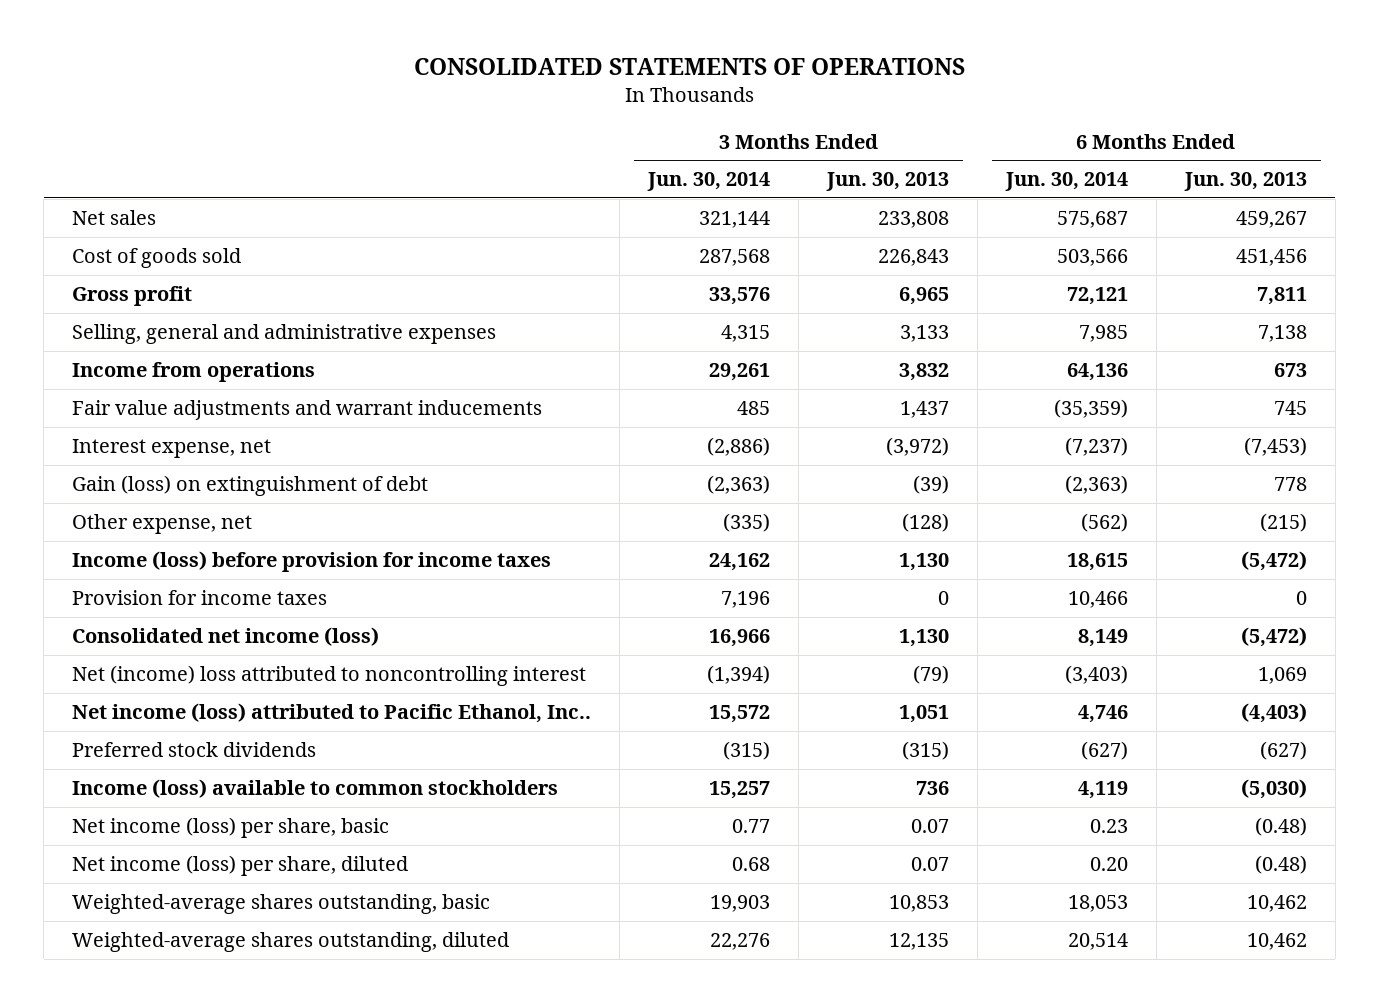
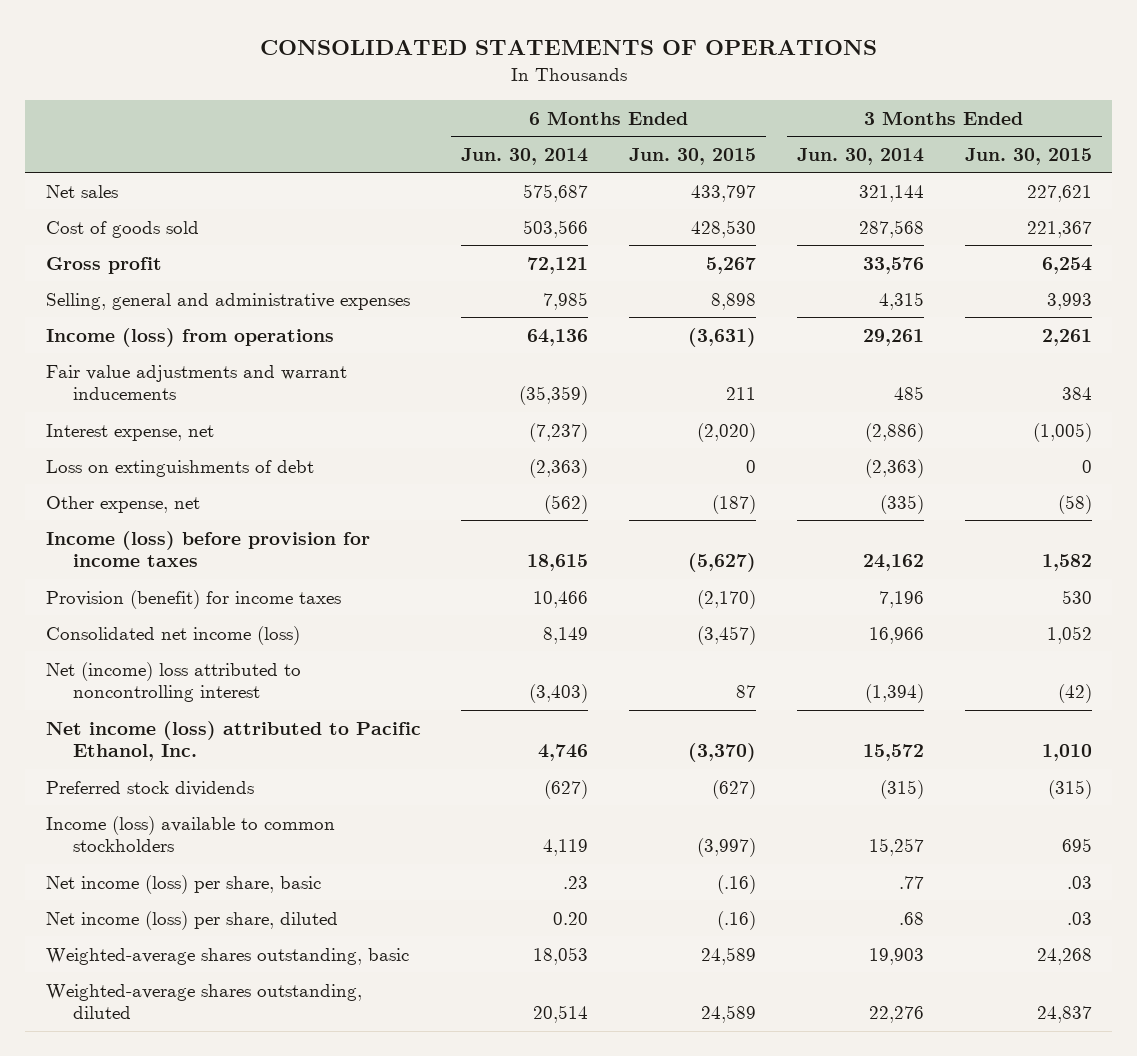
[826,172,950,192] Jun. 30, 2013 -> none
[1183,172,1307,192] Jun. 30, 2013 -> none
none -> [629,147,757,165] Jun. 30, 2015
none -> [964,147,1092,165] Jun. 30, 2015
[72,362,316,383] Income from operations -> [45,327,334,347] Income (loss) from operations
[72,475,429,497] Gain (loss) on extinguishment of debt -> [45,459,314,477] Loss on extinguishments of debt
[72,590,328,606] Provision for income taxes -> [45,589,341,609] Provision (benefit) for income taxes
[72,703,592,724] Net income (loss) attributed to Pacific Ethanol, Inc.. -> [45,720,421,762] Net income (loss) attributed to Pacific Ethanol, Inc.
[732,819,771,834] 0.77 -> [899,875,925,889] .77
[1089,819,1128,834] 0.23 -> [563,875,589,889] .23
[732,857,771,872] 0.68 -> [899,911,925,925] .68

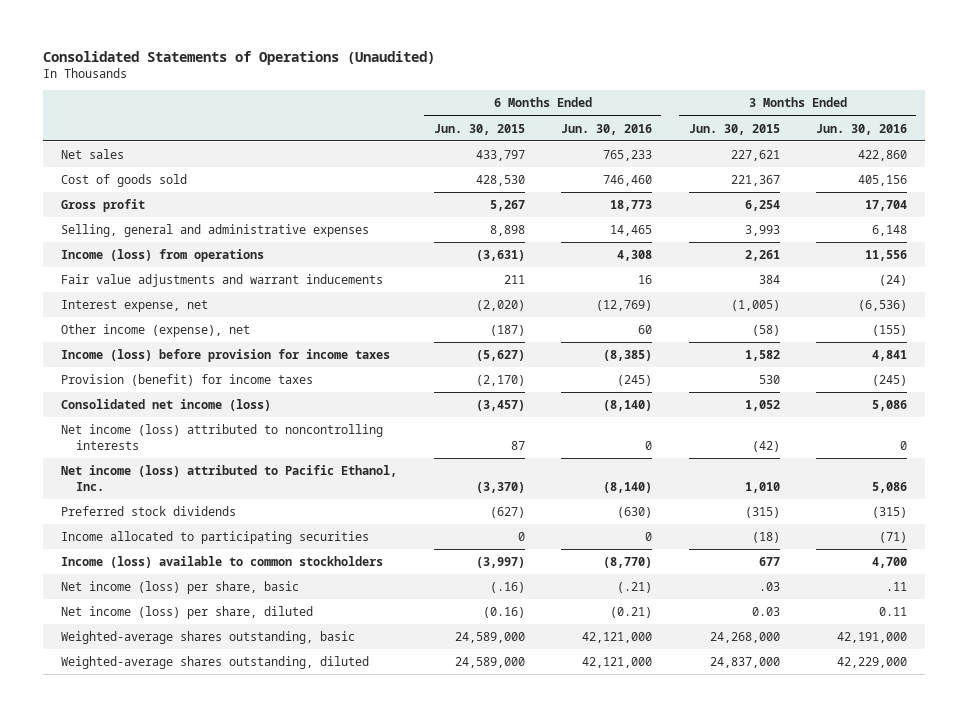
[259,39,877,55] CONSOLIDATED STATEMENTS OF OPERATIONS -> [42,50,435,65] Consolidated Statements of Operations (Unaudited)
[461,147,589,165] Jun. 30, 2014 -> none
[797,147,925,165] Jun. 30, 2014 -> none
none -> [561,123,653,135] Jun. 30, 2016
none -> [816,123,908,135] Jun. 30, 2016
[45,459,314,477] Loss on extinguishments of debt -> none
[45,495,200,513] Other expense, net -> [60,324,250,338] Other income (expense), net
[45,661,301,703] Net (income) loss attributed to noncontrolling interest -> [60,424,383,450] Net income (loss) attributed to noncontrolling interests
none -> [60,531,369,545] Income allocated to participating securities
[1061,838,1092,853] 695 -> [758,557,780,567] 677
[717,910,757,930] (.16) -> [482,607,525,619] (0.16)
[1066,911,1092,925] .03 -> [751,607,780,617] 0.03
[701,946,757,965] 24,589 -> [454,632,525,644] 24,589,000
[1036,947,1092,965] 24,268 -> [709,632,780,644] 24,268,000
[701,1005,757,1024] 24,589 -> [454,657,525,669] 24,589,000
[1036,1006,1092,1024] 24,837 -> [709,657,780,669] 24,837,000

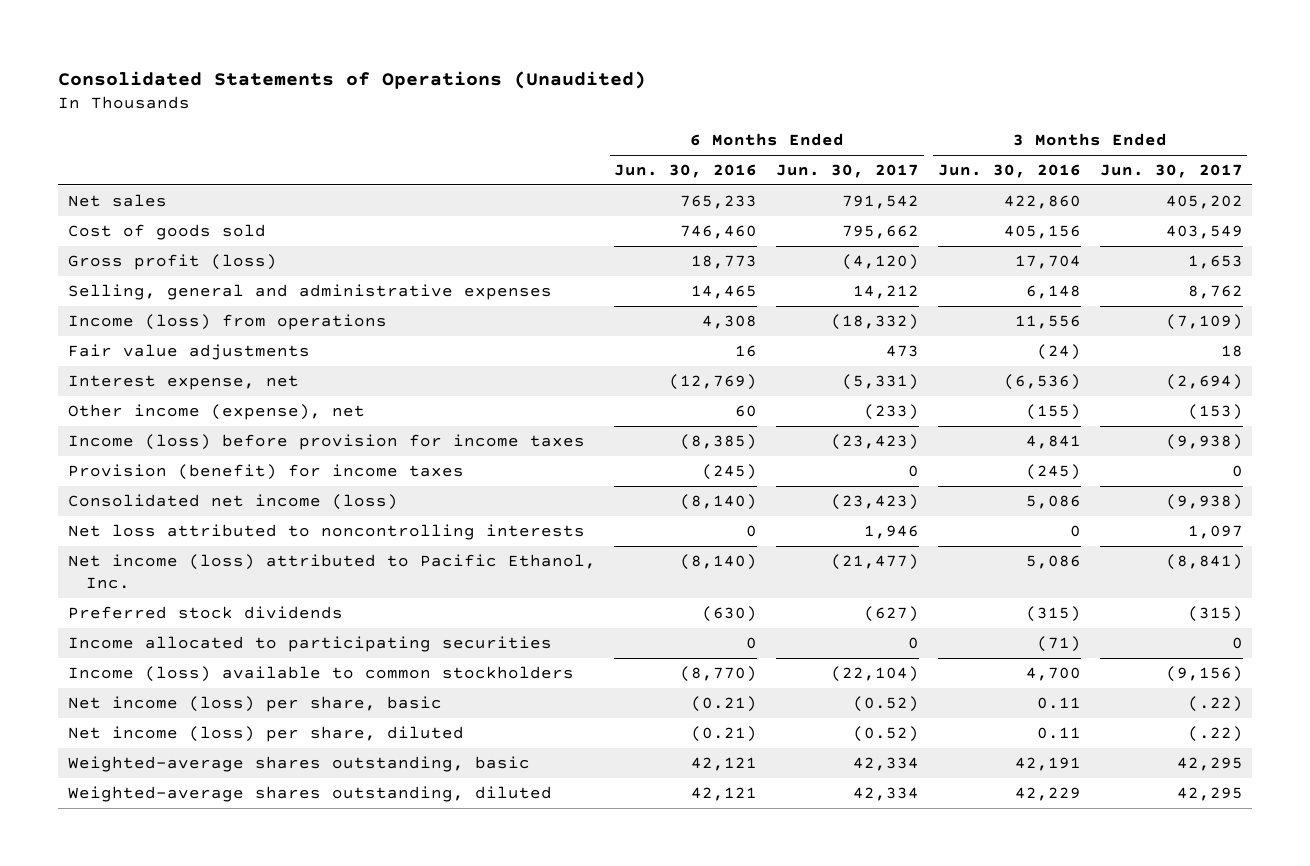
[433,123,525,135] Jun. 30, 2015 -> none
[688,123,780,135] Jun. 30, 2015 -> none
none -> [776,164,920,179] Jun. 30, 2017
none -> [1099,164,1243,179] Jun. 30, 2017
[60,199,145,213] Gross profit -> [67,253,277,270] Gross profit (loss)
[60,274,383,288] Fair value adjustments and warrant inducements -> [67,343,310,360] Fair value adjustments
[60,424,383,450] Net income (loss) attributed to noncontrolling interests -> [67,523,585,540] Net loss attributed to noncontrolling interests
[617,582,653,594] (.21) -> [691,695,758,712] (0.21)
[886,582,908,592] .11 -> [1036,696,1081,709] 0.11
[582,632,653,644] 42,121,000 -> [691,756,758,771] 42,121
[837,632,908,644] 42,191,000 -> [1014,756,1081,771] 42,191
[582,657,653,669] 42,121,000 -> [691,786,758,801] 42,121
[837,657,908,669] 42,229,000 -> [1014,786,1081,801] 42,229

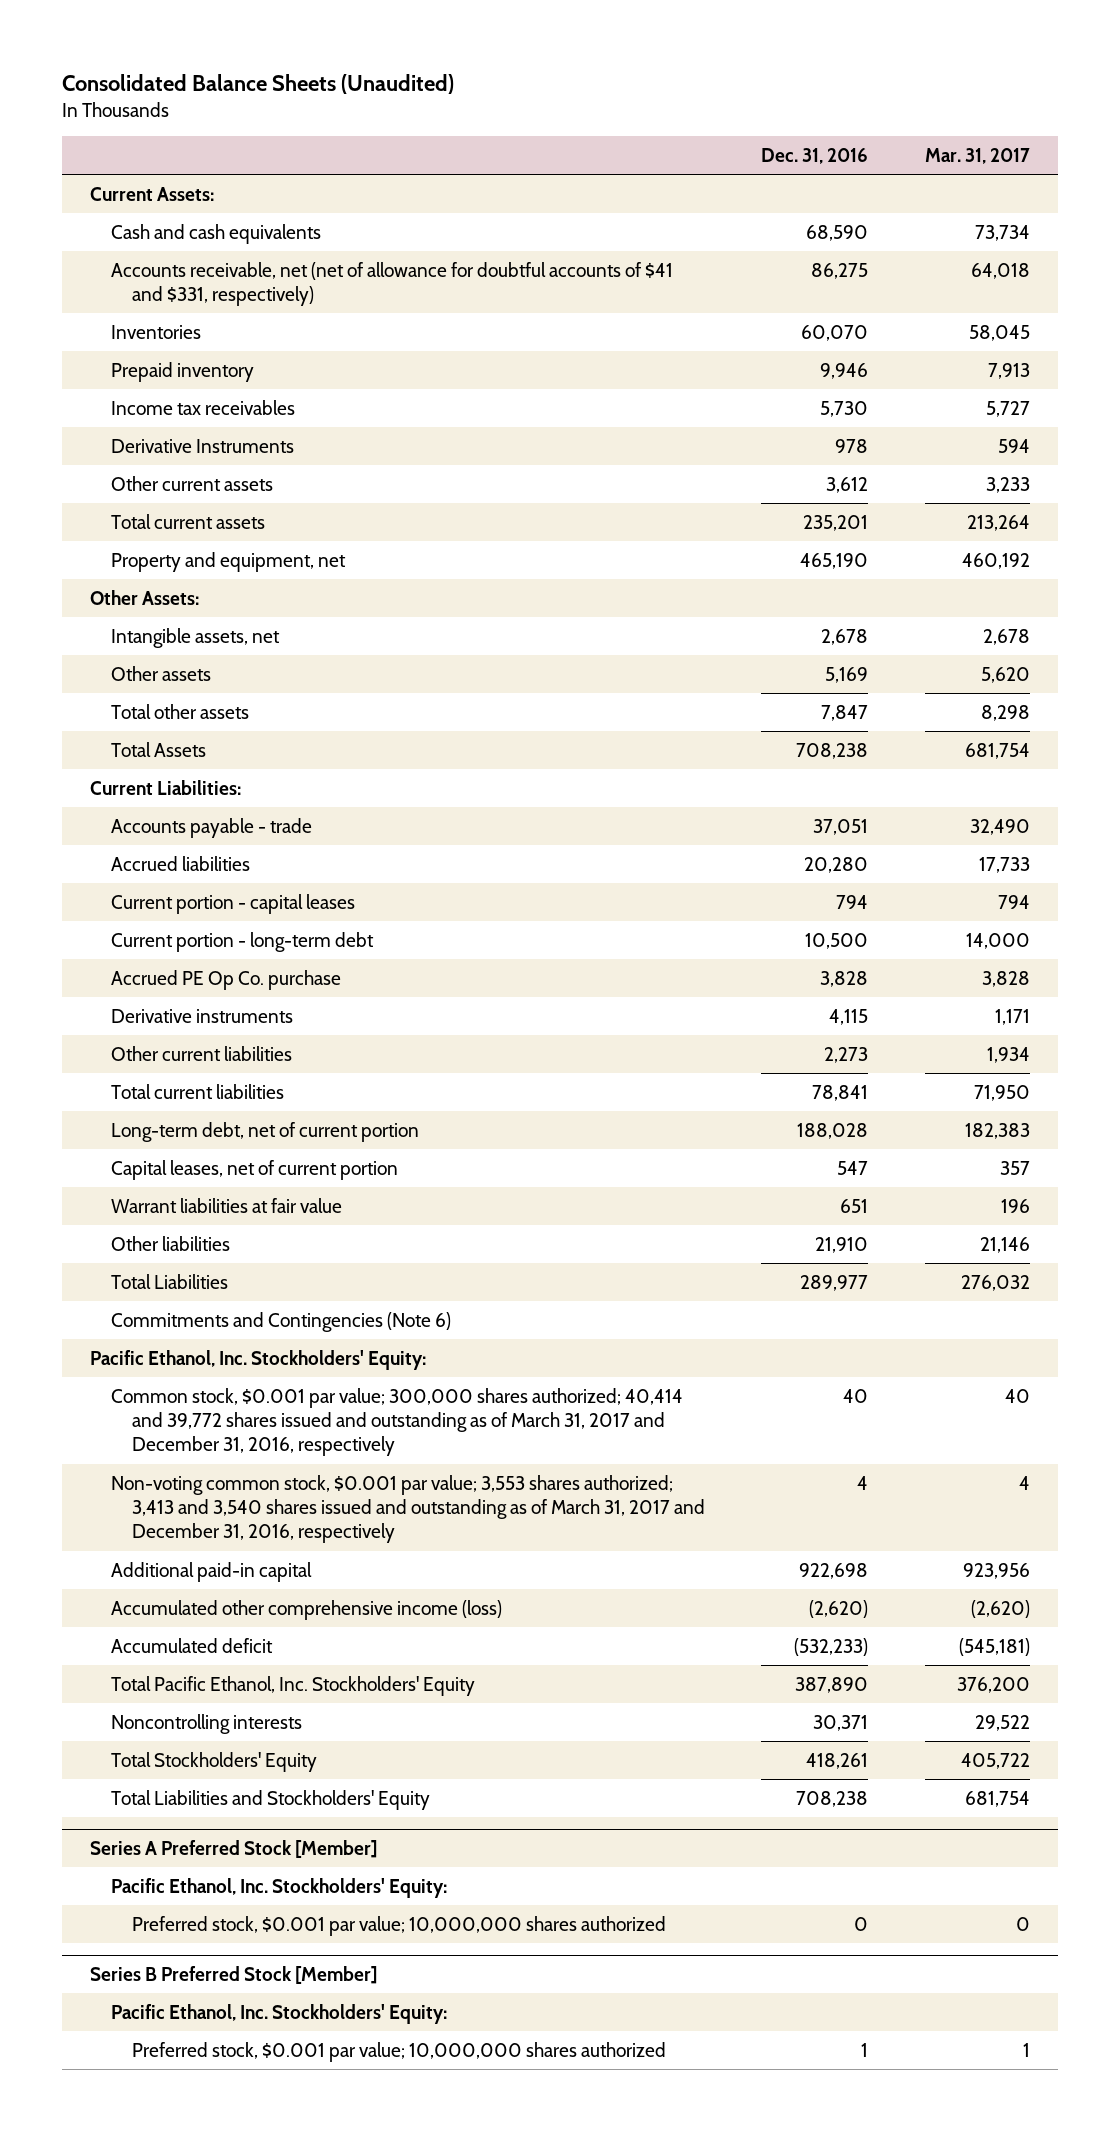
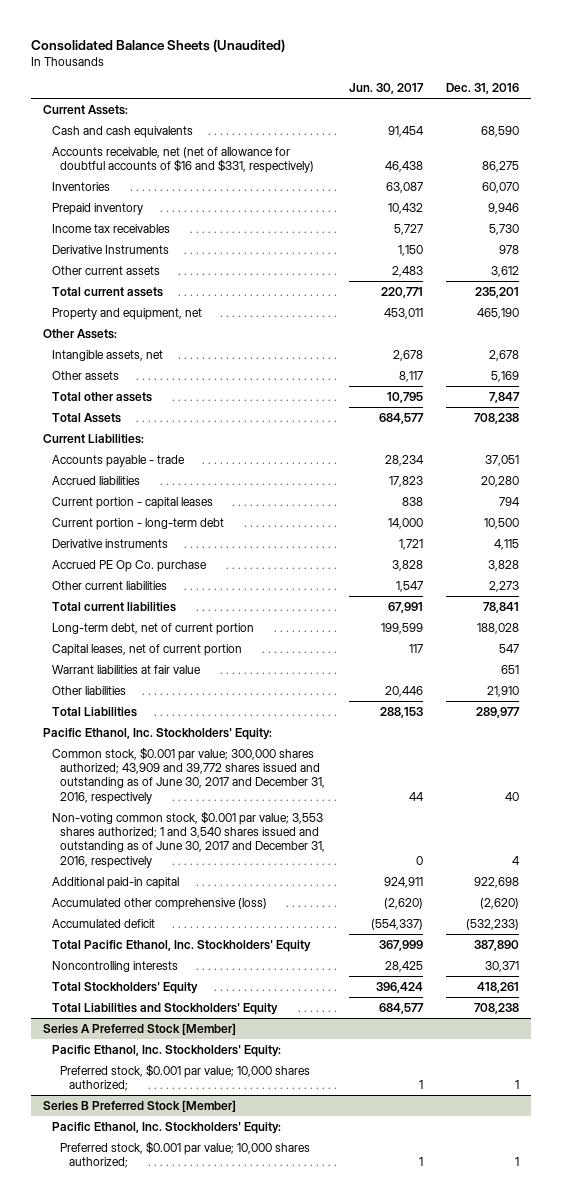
[924,147,1030,164] Mar. 31, 2017 -> none
none -> [348,83,424,95] Jun. 30, 2017
[110,261,673,307] Accounts receivable, net (net of allowance for doubtful accounts of $41 and $331, respectively) -> [51,146,315,174] Accounts receivable, net (net of allowance for doubtful accounts of $16 and $331, respectively)
[110,969,341,990] Accrued PE Op Co. purchase -> [51,559,207,572] Accrued PE Op Co. purchase
[110,1311,451,1332] Commitments and Contingencies (Note 6) -> none
[110,1387,683,1457] Common stock, $0.001 par value; 300,000 shares authorized; 40,414 and 39,772 shares issued and outstanding as of March 31, 2017 and December 31, 2016, respectively -> [51,746,326,804] Common stock, $0.001 par value; 300,000 shares authorized; 43,909 and 39,772 shares issued and outstanding as of June 30, 2017 and December 31, 2016, respectively
[110,1474,705,1544] Non-voting common stock, $0.001 par value; 3,553 shares authorized; 3,413 and 3,540 shares issued and outstanding as of March 31, 2017 and December 31, 2016, respectively -> [51,810,326,868] Non-voting common stock, $0.001 par value; 3,553 shares authorized; 1 and 3,540 shares issued and outstanding as of June 30, 2017 and December 31, 2016, respectively
[110,1599,502,1620] Accumulated other comprehensive income (loss) -> [51,897,267,910] Accumulated other comprehensive (loss)
[131,1915,666,1936] Preferred stock, $0.001 par value; 10,000,000 shares authorized -> [60,1063,311,1092] Preferred stock, $0.001 par value; 10,000 shares authorized;
[854,1916,869,1931] 0 -> [515,1080,520,1090] 1
[131,2041,666,2062] Preferred stock, $0.001 par value; 10,000,000 shares authorized -> [60,1140,311,1169] Preferred stock, $0.001 par value; 10,000 shares authorized;

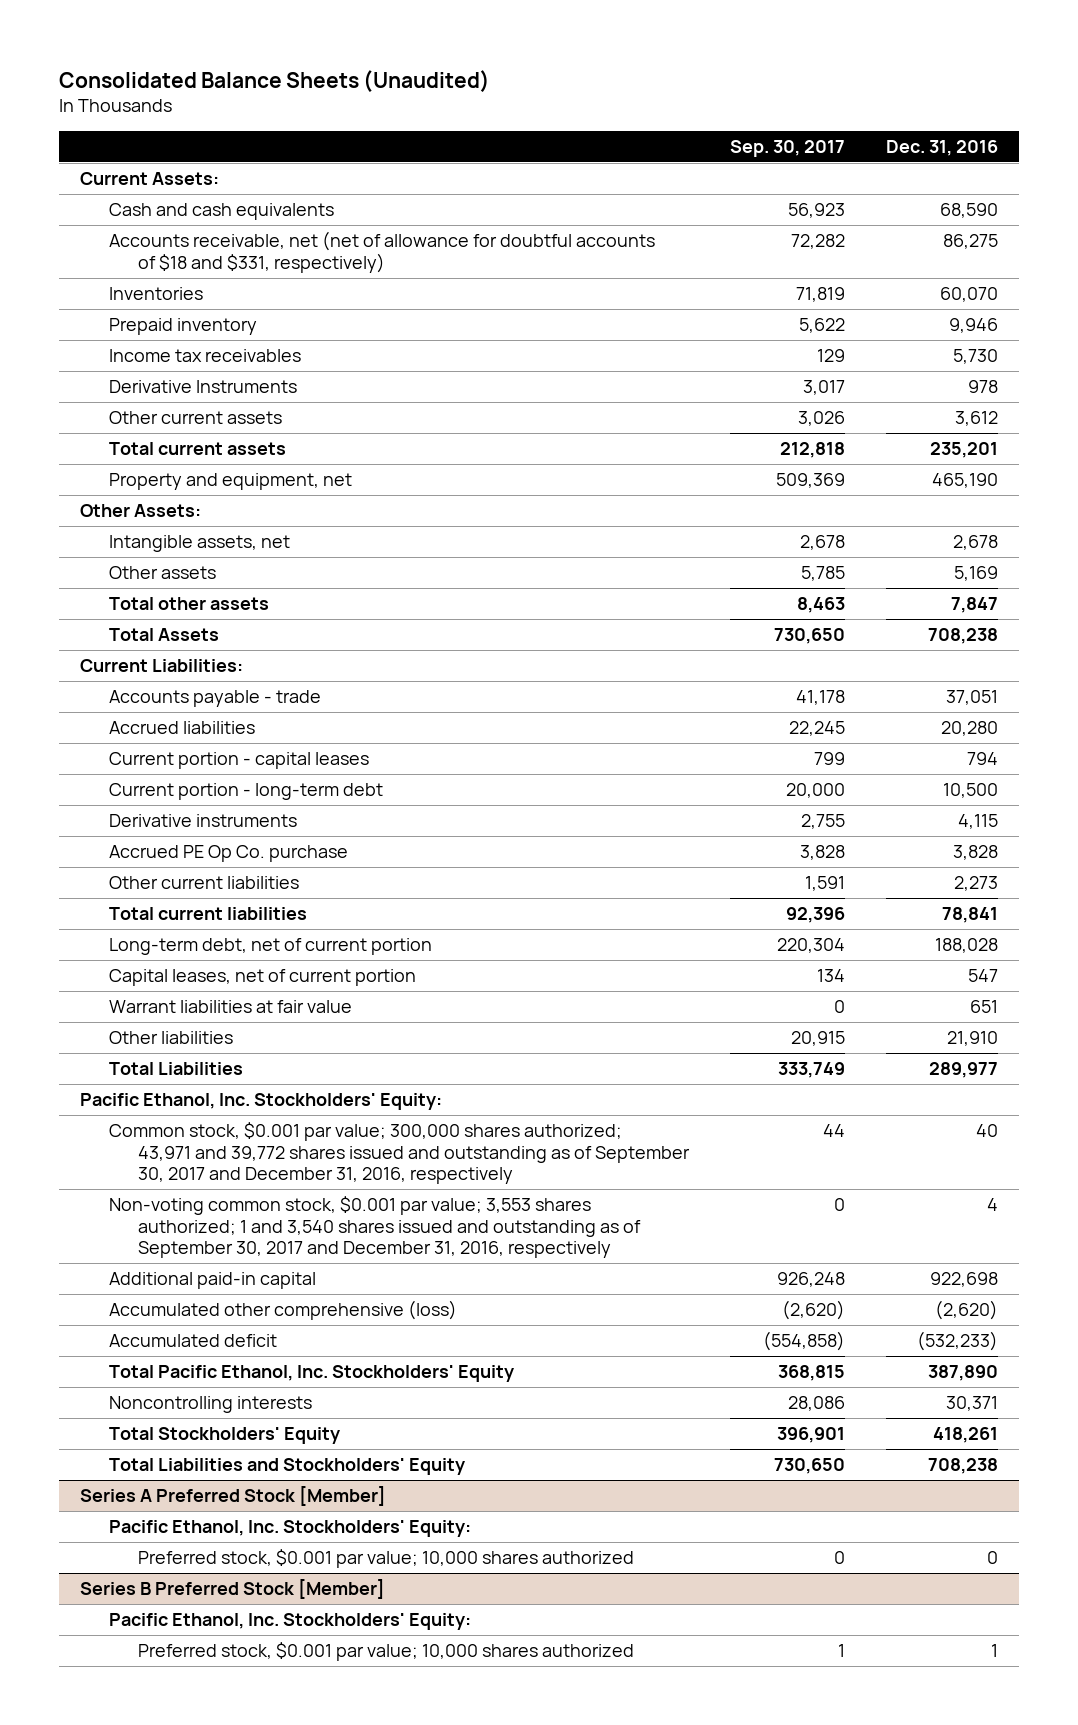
[348,83,424,95] Jun. 30, 2017 -> none
none -> [729,139,845,157] Sep. 30, 2017
[51,146,315,174] Accounts receivable, net (net of allowance for doubtful accounts of $16 and $331, respectively) -> [108,231,655,273] Accounts receivable, net (net of allowance for doubtful accounts of $18 and $331, respectively)
[51,746,326,804] Common stock, $0.001 par value; 300,000 shares authorized; 43,909 and 39,772 shares issued and outstanding as of June 30, 2017 and December 31, 2016, respectively -> [108,1122,690,1185] Common stock, $0.001 par value; 300,000 shares authorized; 43,971 and 39,772 shares issued and outstanding as of September 30, 2017 and December 31, 2016, respectively
[51,810,326,868] Non-voting common stock, $0.001 par value; 3,553 shares authorized; 1 and 3,540 shares issued and outstanding as of June 30, 2017 and December 31, 2016, respectively -> [108,1196,641,1259] Non-voting common stock, $0.001 par value; 3,553 shares authorized; 1 and 3,540 shares issued and outstanding as of September 30, 2017 and December 31, 2016, respectively
[60,1063,311,1092] Preferred stock, $0.001 par value; 10,000 shares authorized; -> [137,1549,634,1569] Preferred stock, $0.001 par value; 10,000 shares authorized
[515,1080,520,1090] 1 -> [987,1551,999,1565] 0
[60,1140,311,1169] Preferred stock, $0.001 par value; 10,000 shares authorized; -> [137,1642,634,1662] Preferred stock, $0.001 par value; 10,000 shares authorized

